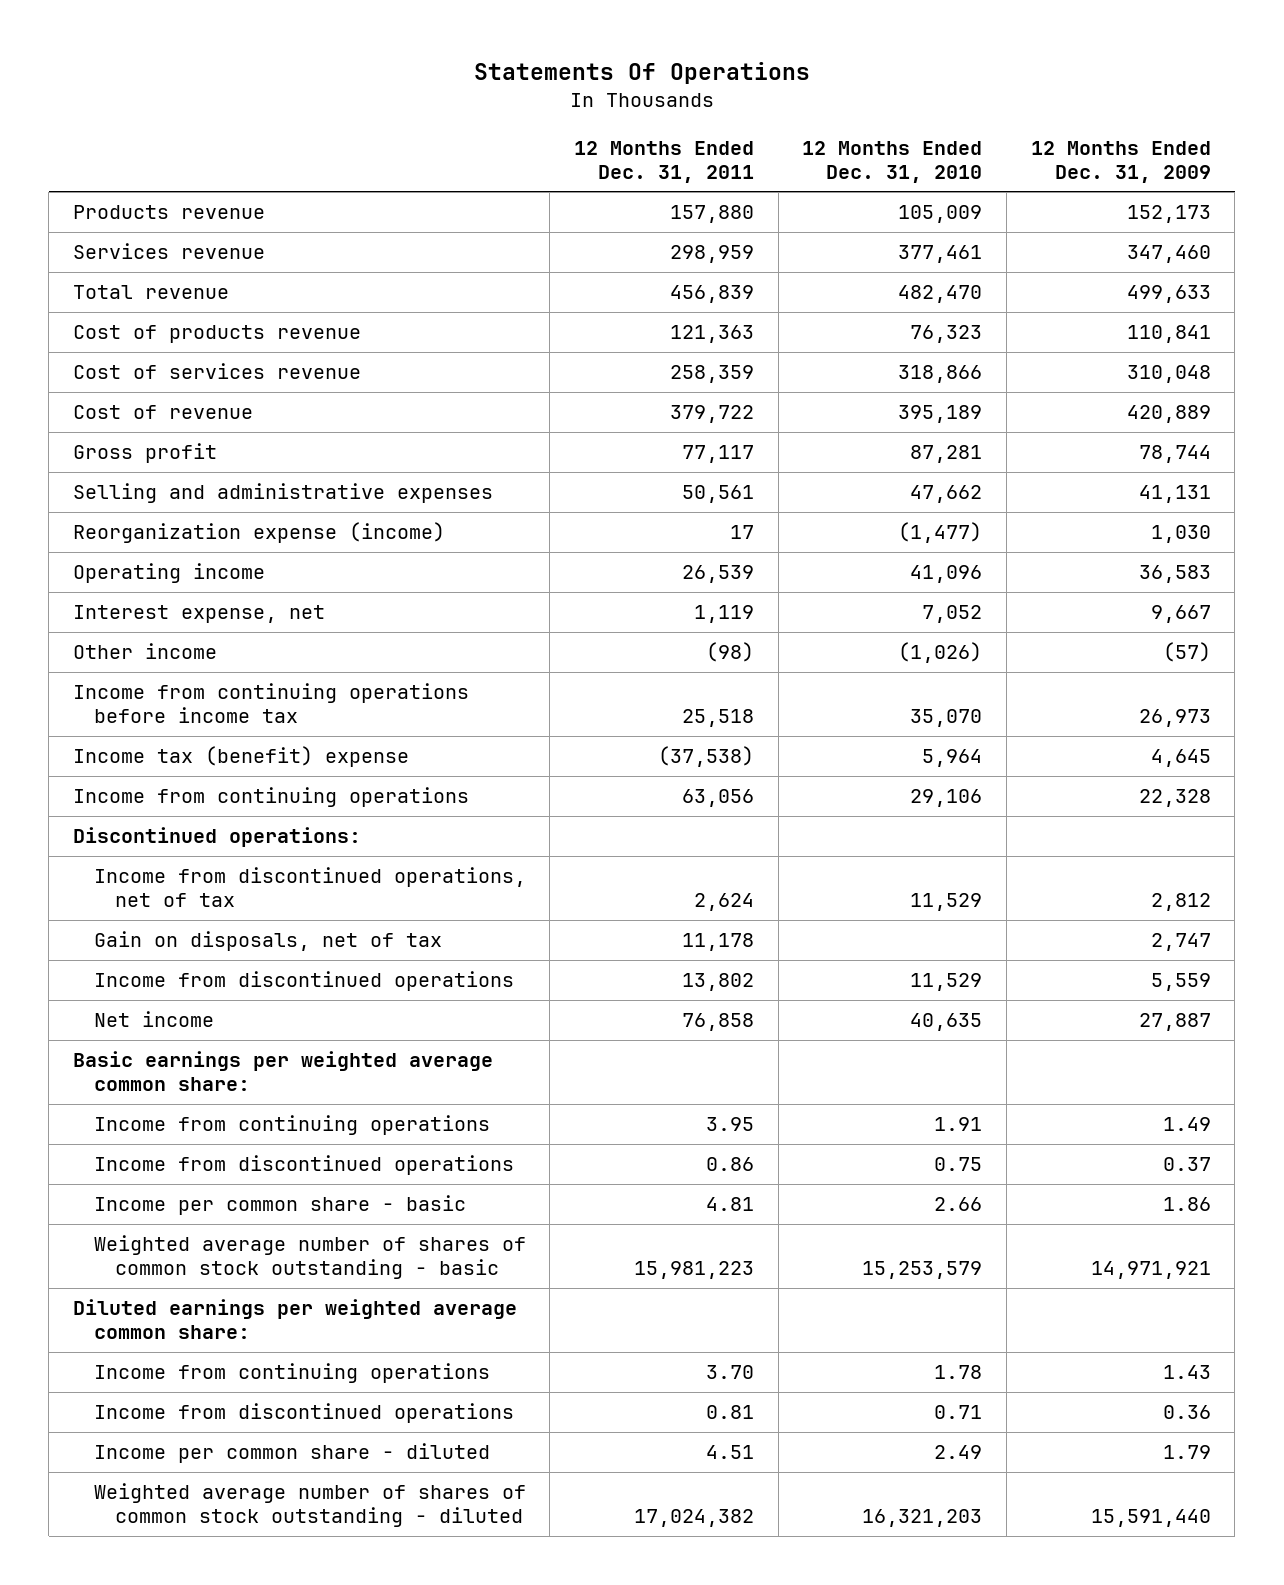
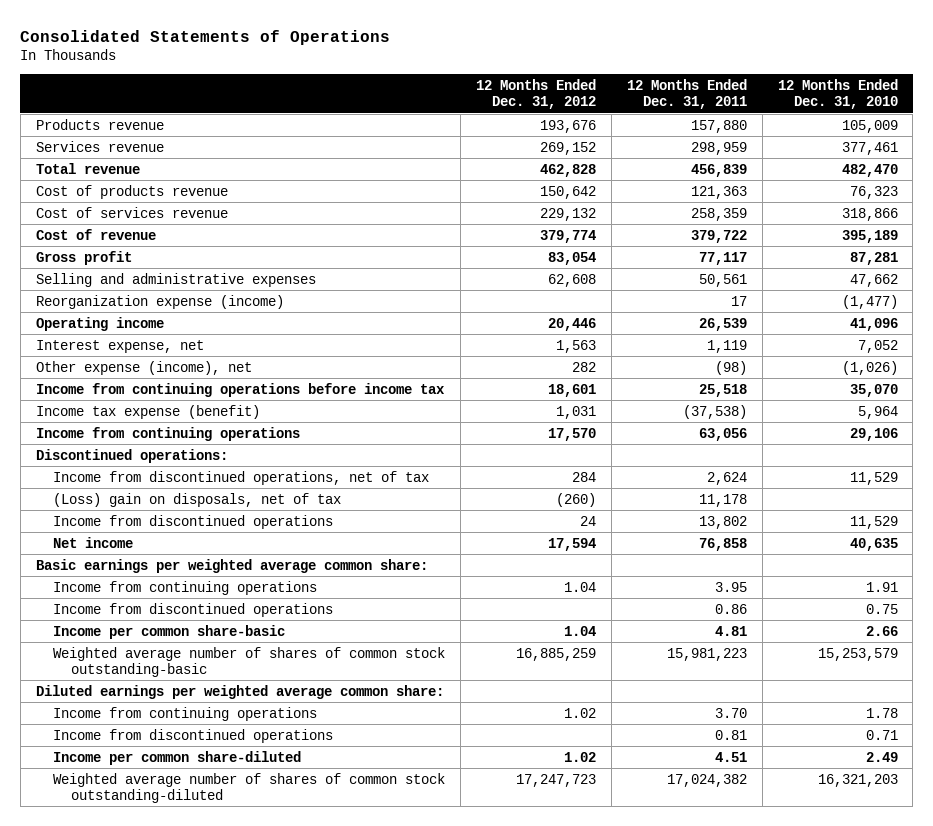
[473,62,810,85] Statements Of Operations -> [20,29,391,45] Consolidated Statements of Operations
[1030,140,1211,183] 12 Months Ended Dec. 31, 2009 -> none
none -> [476,79,597,110] 12 Months Ended Dec. 31, 2012
[72,643,217,660] Other income -> [35,360,252,375] Other expense (income), net
[72,746,409,768] Income tax (benefit) expense -> [35,404,260,419] Income tax expense (benefit)
[93,931,442,952] Gain on disposals, net of tax -> [53,492,342,507] (Loss) gain on disposals, net of tax
[93,1195,466,1216] Income per common share - basic -> [53,624,286,639] Income per common share-basic
[93,1235,526,1280] Weighted average number of shares of common stock outstanding - basic -> [53,646,446,677] Weighted average number of shares of common stock outstanding-basic
[93,1443,490,1464] Income per common share - diluted -> [53,750,302,765] Income per common share-diluted
[93,1483,526,1528] Weighted average number of shares of common stock outstanding - diluted -> [53,772,446,803] Weighted average number of shares of common stock outstanding-diluted

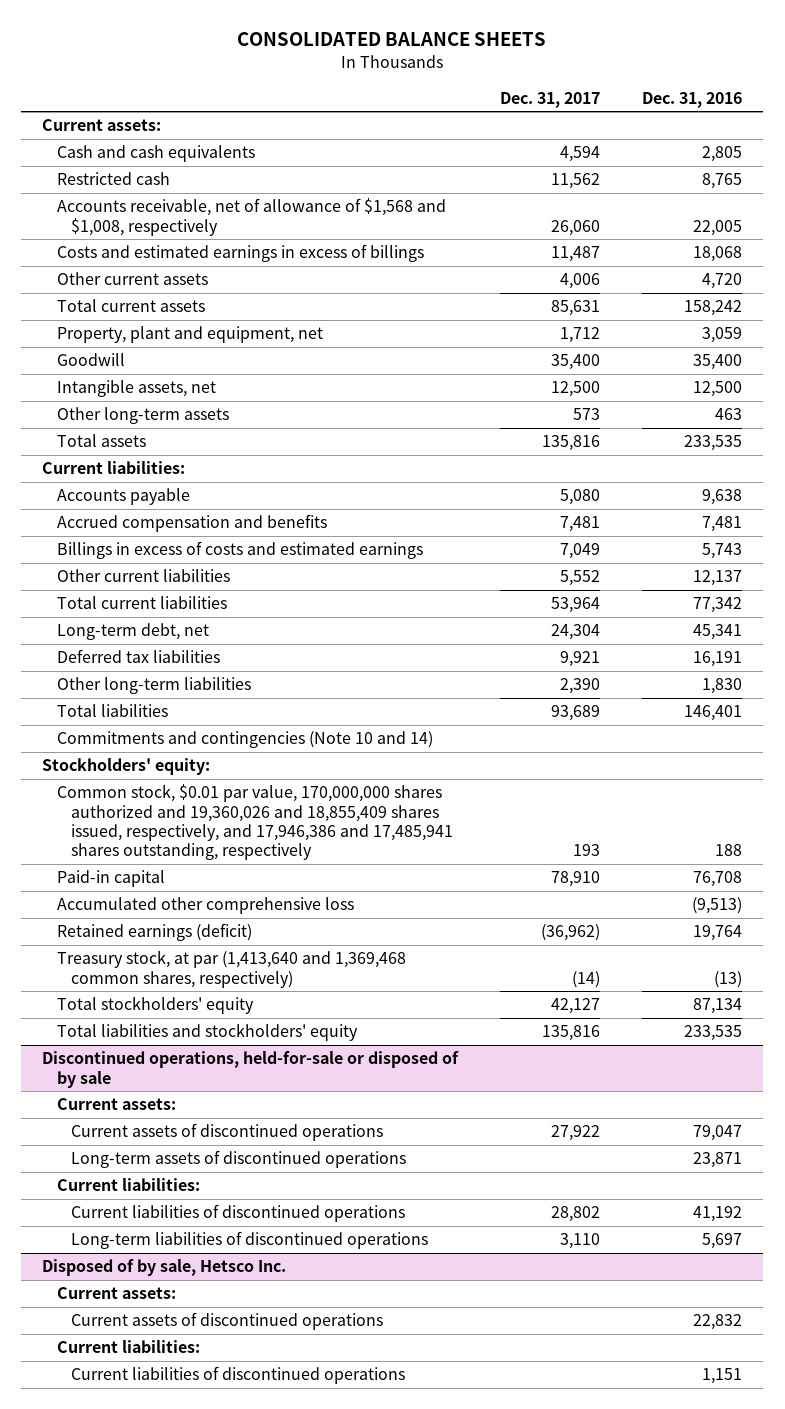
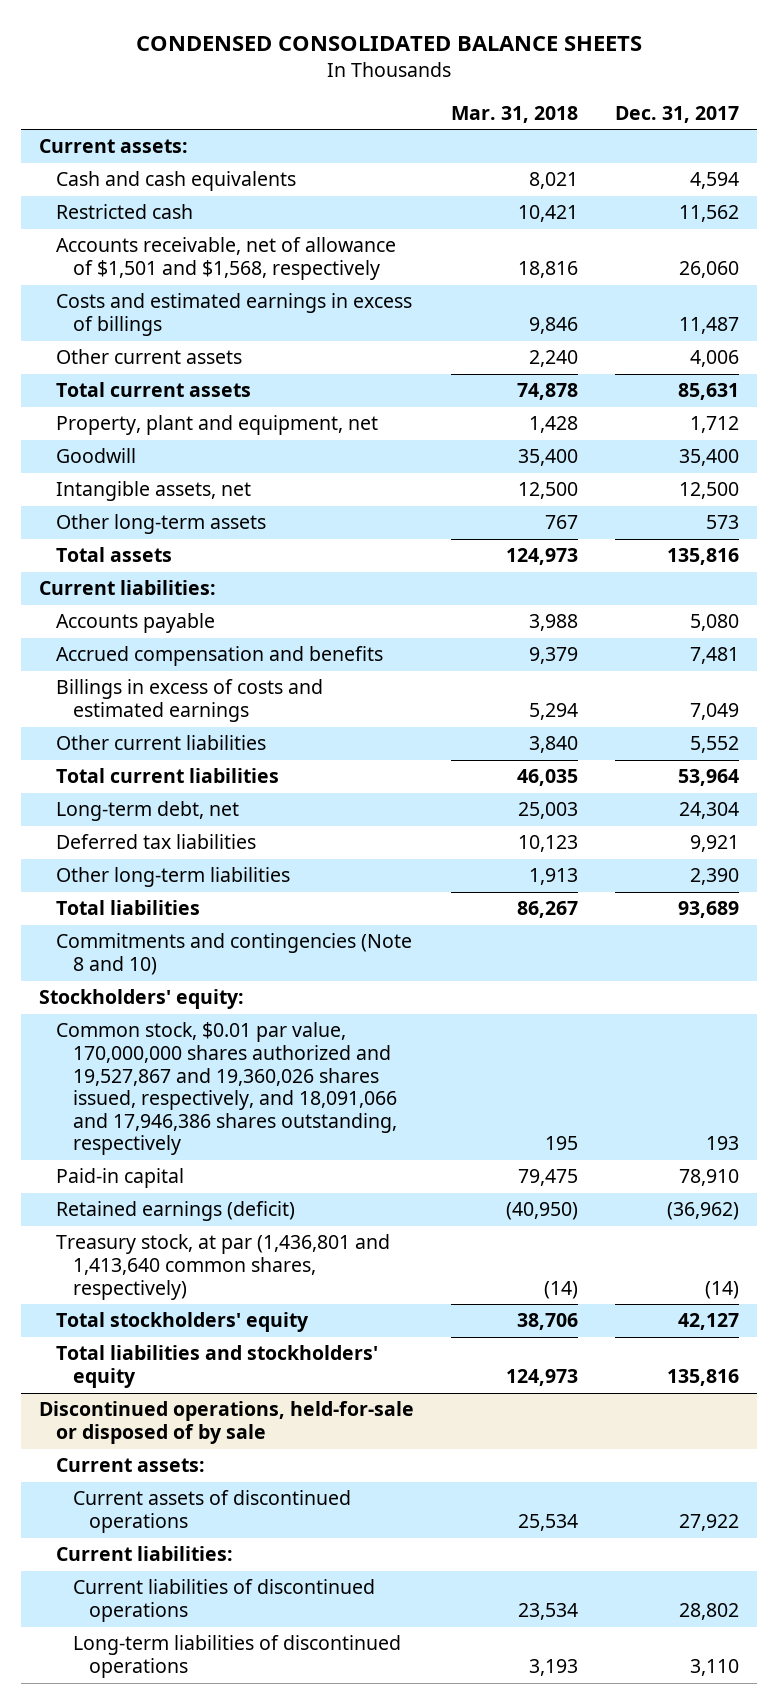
[237,32,547,47] CONSOLIDATED BALANCE SHEETS -> [135,36,642,52] CONDENSED CONSOLIDATED BALANCE SHEETS
[642,91,743,108] Dec. 31, 2016 -> none
none -> [450,105,578,123] Mar. 31, 2018
[56,198,446,236] Accounts receivable, net of allowance of $1,568 and $1,008, respectively -> [55,237,396,281] Accounts receivable, net of allowance of $1,501 and $1,568, respectively
[56,731,433,749] Commitments and contingencies (Note 10 and 14) -> [55,933,412,976] Commitments and contingencies (Note 8 and 10)
[56,784,453,861] Common stock, $0.01 par value, 170,000,000 shares authorized and 19,360,026 and 18,855,409 shares issued, respectively, and 17,946,386 and 17,485,941 shares outstanding, respectively -> [55,1022,397,1156] Common stock, $0.01 par value, 170,000,000 shares authorized and 19,527,867 and 19,360,026 shares issued, respectively, and 18,091,066 and 17,946,386 shares outstanding, respectively
[56,897,354,915] Accumulated other comprehensive loss -> none
[56,950,406,988] Treasury stock, at par (1,413,640 and 1,369,468 common shares, respectively) -> [55,1234,390,1300] Treasury stock, at par (1,436,801 and 1,413,640 common shares, respectively)
[70,1150,406,1169] Long-term assets of discontinued operations -> none
[42,1259,287,1277] Disposed of by sale, Hetsco Inc. -> none
[56,1287,176,1300] Current assets: -> none
[70,1312,383,1331] Current assets of discontinued operations -> none
[56,1340,200,1354] Current liabilities: -> none
[70,1366,405,1385] Current liabilities of discontinued operations -> none

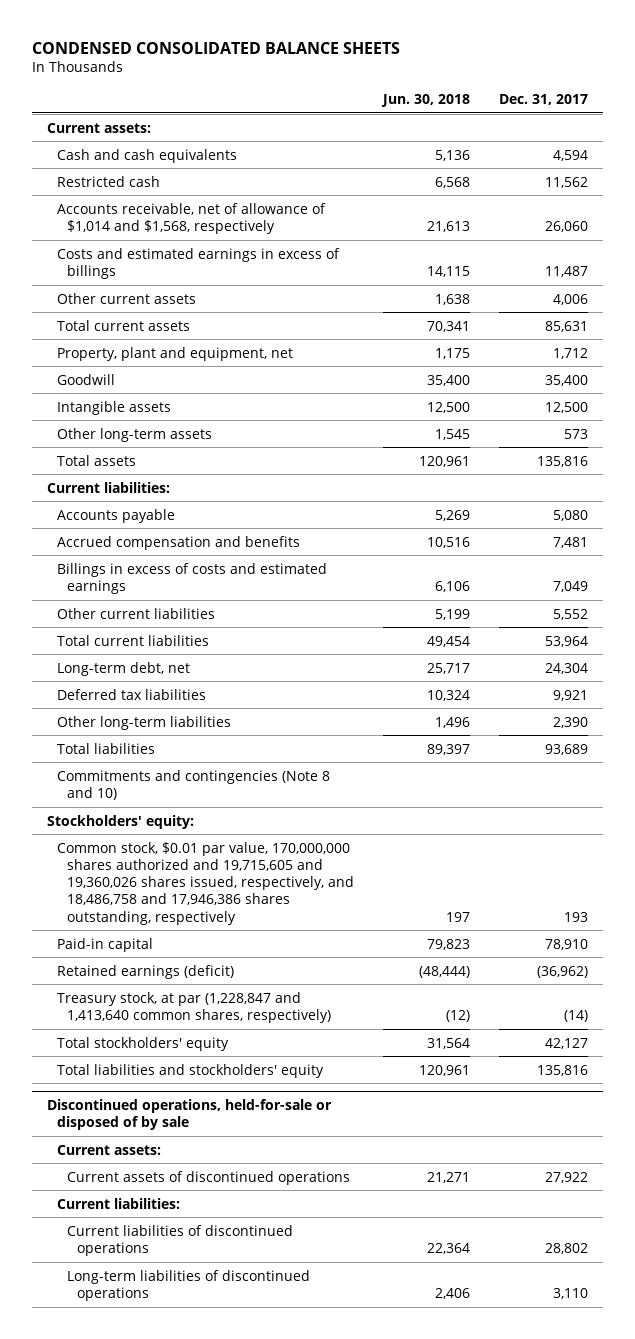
[450,105,578,123] Mar. 31, 2018 -> none
none -> [381,94,471,108] Jun. 30, 2018
[55,237,396,281] Accounts receivable, net of allowance of $1,501 and $1,568, respectively -> [56,202,326,234] Accounts receivable, net of allowance of $1,014 and $1,568, respectively
[55,481,251,502] Intangible assets, net -> [56,400,171,415] Intangible assets
[55,1022,397,1156] Common stock, $0.01 par value, 170,000,000 shares authorized and 19,527,867 and 19,360,026 shares issued, respectively, and 18,091,066 and 17,946,386 shares outstanding, respectively -> [56,841,354,925] Common stock, $0.01 par value, 170,000,000 shares authorized and 19,715,605 and 19,360,026 shares issued, respectively, and 18,486,758 and 17,946,386 shares outstanding, respectively
[55,1234,390,1300] Treasury stock, at par (1,436,801 and 1,413,640 common shares, respectively) -> [56,991,331,1023] Treasury stock, at par (1,228,847 and 1,413,640 common shares, respectively)

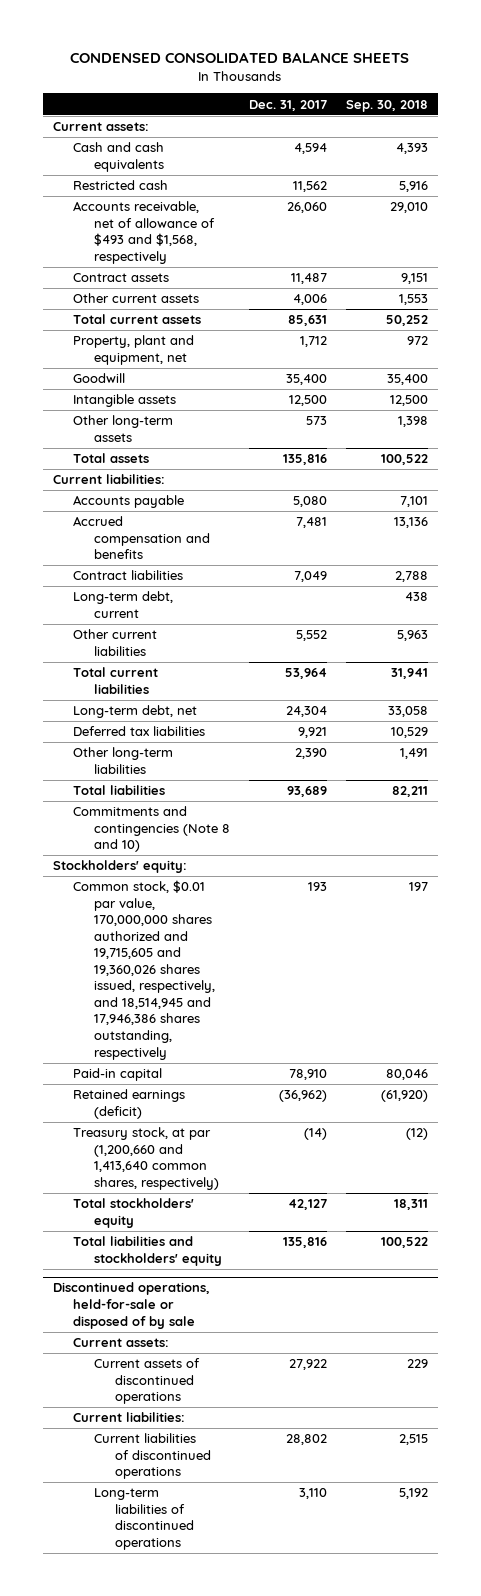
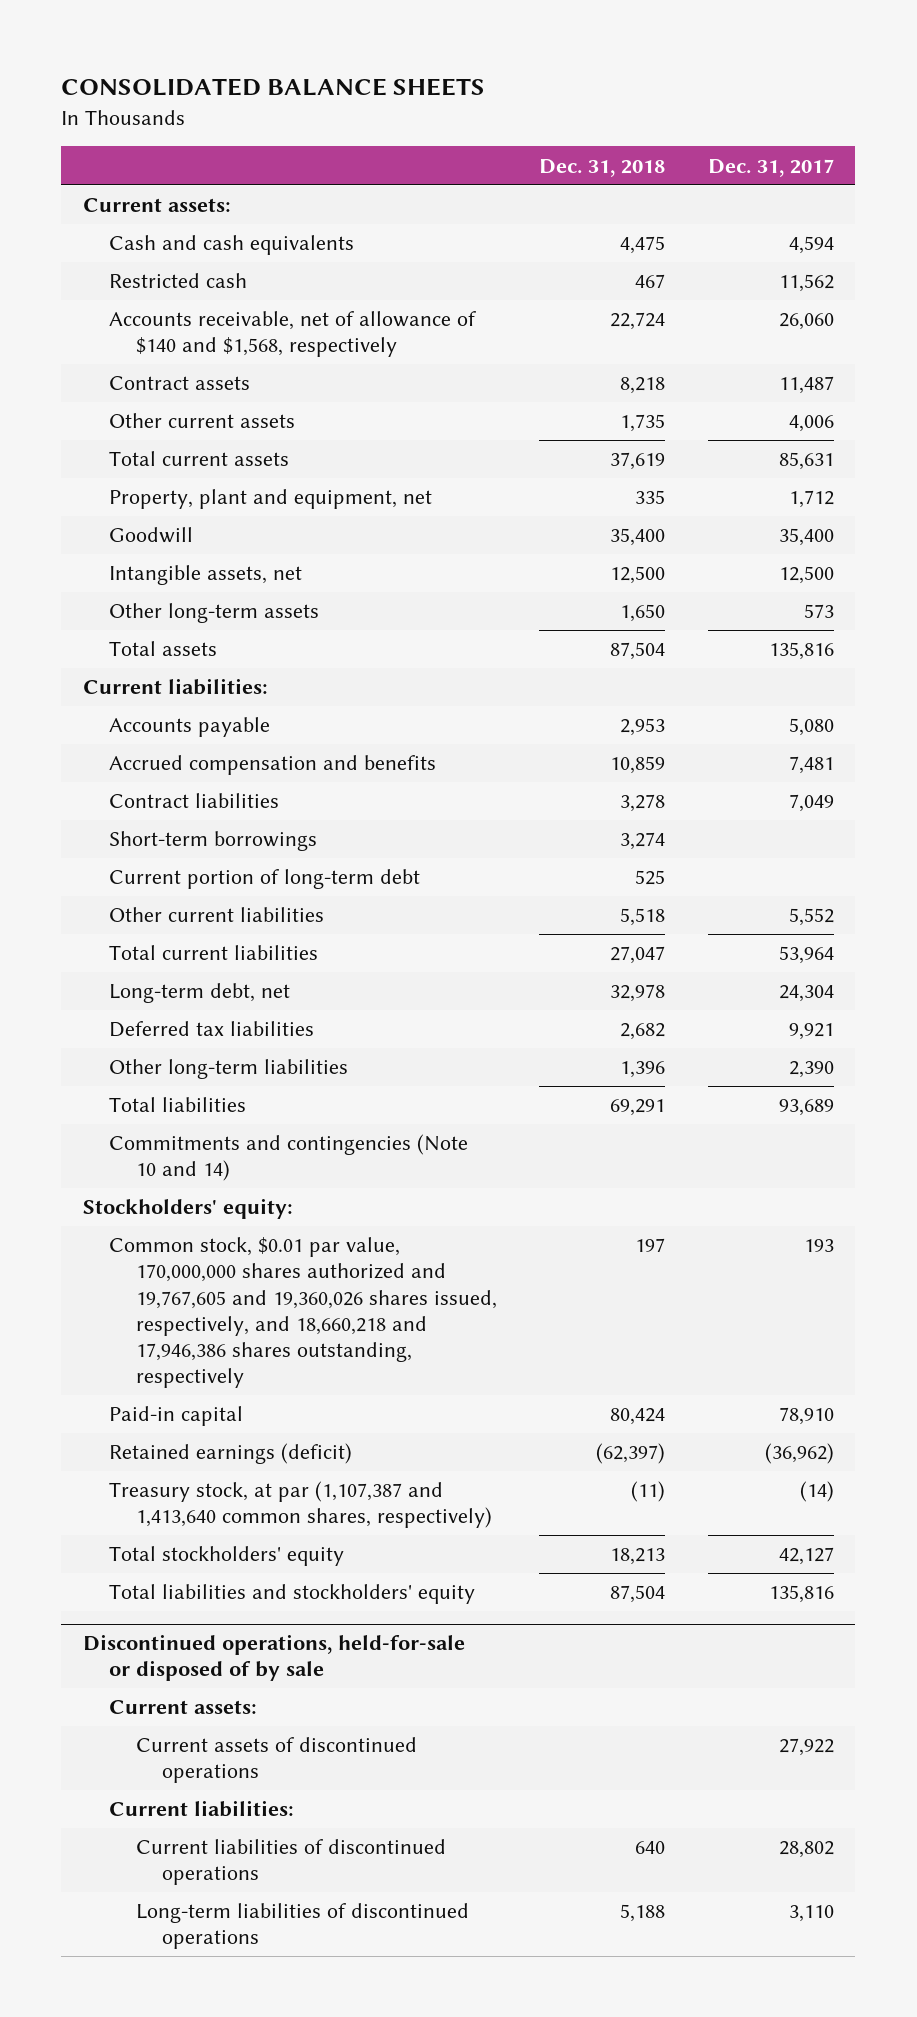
[70,52,410,64] CONDENSED CONSOLIDATED BALANCE SHEETS -> [61,78,486,97] CONSOLIDATED BALANCE SHEETS
[346,99,429,112] Sep. 30, 2018 -> none
none -> [539,158,666,177] Dec. 31, 2018
[73,201,215,264] Accounts receivable, net of allowance of $493 and $1,568, respectively -> [109,311,477,358] Accounts receivable, net of allowance of $140 and $1,568, respectively
[73,394,177,408] Intangible assets -> [109,565,303,586] Intangible assets, net
none -> [109,831,318,852] Short-term borrowings
[73,591,174,618] Long-term debt, current -> [109,869,421,890] Current portion of long-term debt
[73,806,230,853] Commitments and contingencies (Note 8 and 10) -> [109,1134,469,1182] Commitments and contingencies (Note 10 and 14)
[73,880,215,1060] Common stock, $0.01 par value, 170,000,000 shares authorized and 19,715,605 and 19,360,026 shares issued, respectively, and 18,514,945 and 17,946,386 shares outstanding, respectively -> [109,1237,497,1388] Common stock, $0.01 par value, 170,000,000 shares authorized and 19,767,605 and 19,360,026 shares issued, respectively, and 18,660,218 and 17,946,386 shares outstanding, respectively
[73,1127,219,1190] Treasury stock, at par (1,200,660 and 1,413,640 common shares, respectively) -> [109,1481,492,1529] Treasury stock, at par (1,107,387 and 1,413,640 common shares, respectively)

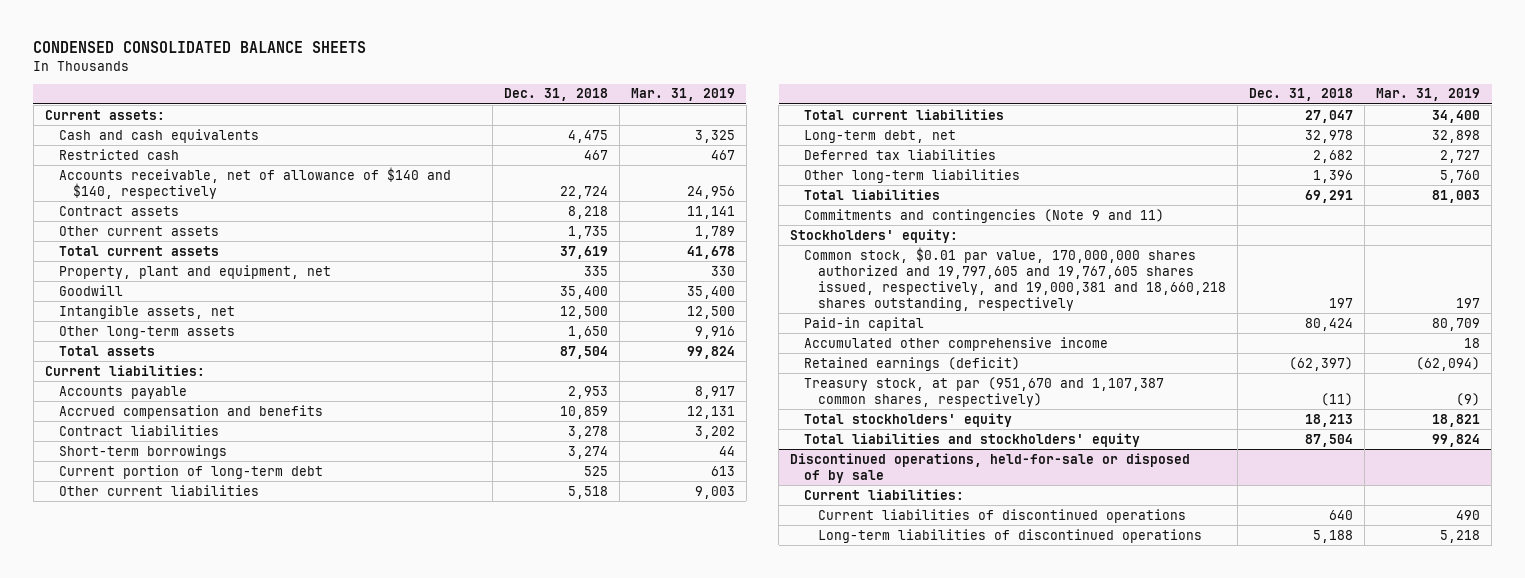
[61,78,486,97] CONSOLIDATED BALANCE SHEETS -> [33,41,367,54] CONDENSED CONSOLIDATED BALANCE SHEETS
[707,158,834,177] Dec. 31, 2017 -> none
none -> [630,88,735,102] Mar. 31, 2019
[109,311,477,358] Accounts receivable, net of allowance of $140 and $1,568, respectively -> [58,166,451,199] Accounts receivable, net of allowance of $140 and $140, respectively
[109,1134,469,1182] Commitments and contingencies (Note 10 and 14) -> [804,208,1165,223] Commitments and contingencies (Note 9 and 11)
[109,1237,497,1388] Common stock, $0.01 par value, 170,000,000 shares authorized and 19,767,605 and 19,360,026 shares issued, respectively, and 18,660,218 and 17,946,386 shares outstanding, respectively -> [804,246,1227,311] Common stock, $0.01 par value, 170,000,000 shares authorized and 19,797,605 and 19,767,605 shares issued, respectively, and 19,000,381 and 18,660,218 shares outstanding, respectively
none -> [804,336,1109,351] Accumulated other comprehensive income
[109,1481,492,1529] Treasury stock, at par (1,107,387 and 1,413,640 common shares, respectively) -> [804,376,1165,407] Treasury stock, at par (951,670 and 1,107,387 common shares, respectively)
[109,1700,258,1715] Current assets: -> none
[135,1737,417,1784] Current assets of discontinued operations -> none

